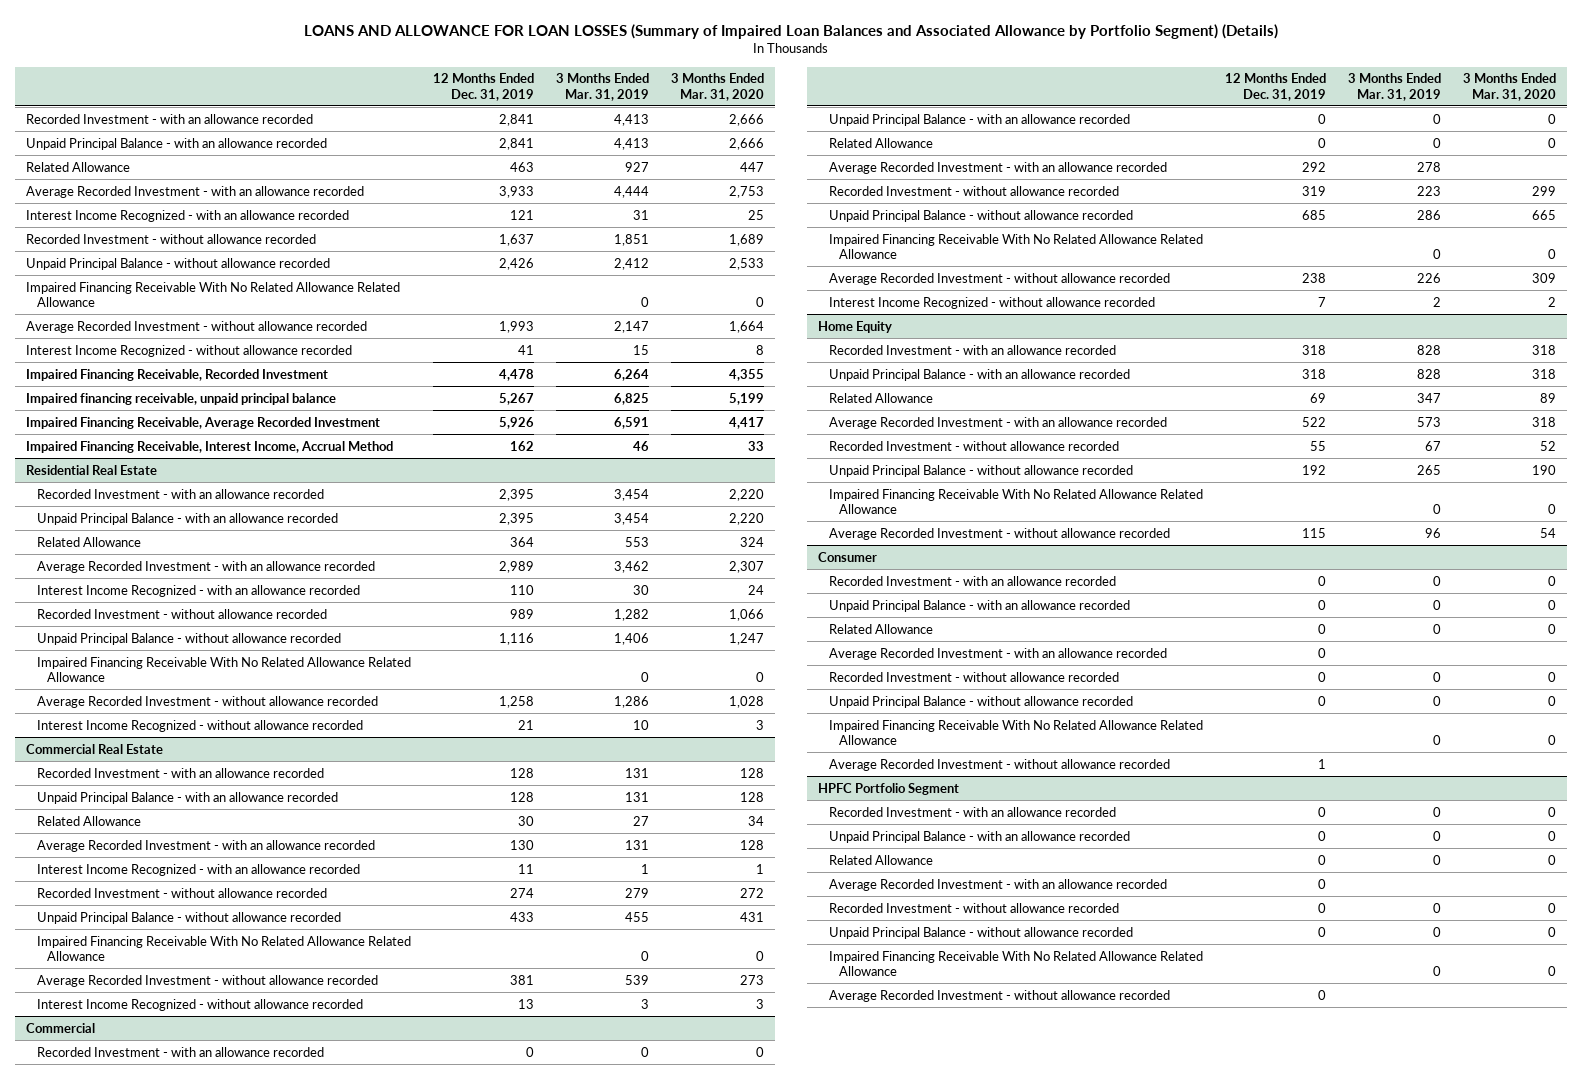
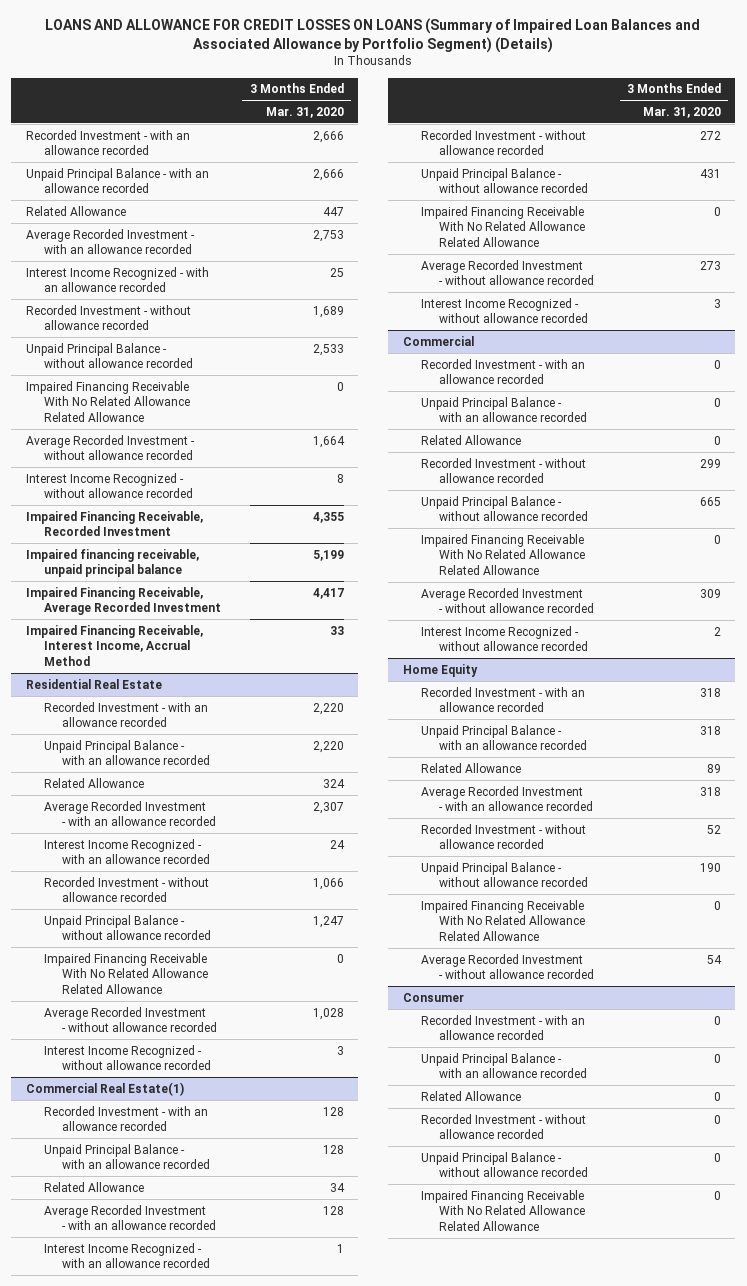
[304,23,1279,39] LOANS AND ALLOWANCE FOR LOAN LOSSES (Summary of Impaired Loan Balances and Associated Allowance by Portfolio Segment) (Details) -> [45,18,701,53] LOANS AND ALLOWANCE FOR CREDIT LOSSES ON LOANS (Summary of Impaired Loan Balances and Associated Allowance by Portfolio Segment) (Details)
[432,73,534,101] 12 Months Ended Dec. 31, 2019 -> none
[555,73,649,101] 3 Months Ended Mar. 31, 2019 -> none
[26,743,164,754] Commercial Real Estate -> [25,1081,184,1096] Commercial Real Estate(1)
[828,161,1167,174] Average Recorded Investment - with an allowance recorded -> none
[828,647,1167,660] Average Recorded Investment - with an allowance recorded -> none
[828,758,1170,771] Average Recorded Investment - without allowance recorded -> none
[818,782,960,795] HPFC Portfolio Segment -> none
[828,806,1116,817] Recorded Investment - with an allowance recorded -> none
[828,830,1130,843] Unpaid Principal Balance - with an allowance recorded -> none
[828,854,933,865] Related Allowance -> none
[828,878,1167,891] Average Recorded Investment - with an allowance recorded -> none
[828,902,1119,913] Recorded Investment - without allowance recorded -> none
[828,926,1133,939] Unpaid Principal Balance - without allowance recorded -> none
[828,950,1203,977] Impaired Financing Receivable With No Related Allowance Related Allowance -> none
[828,989,1170,1002] Average Recorded Investment - without allowance recorded -> none

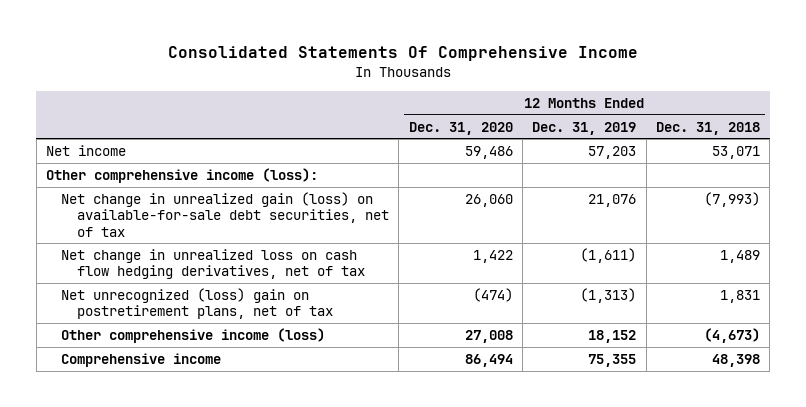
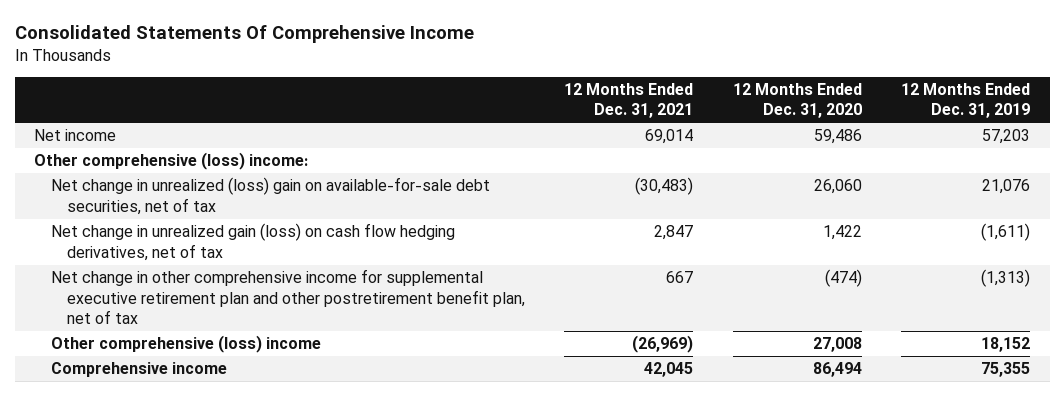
[656,121,761,135] Dec. 31, 2018 -> none
none -> [564,83,694,119] 12 Months Ended Dec. 31, 2021
[46,167,319,183] Other comprehensive income (loss): -> [34,152,309,171] Other comprehensive (loss) income:
[61,191,389,237] Net change in unrealized gain (loss) on available-for-sale debt securities, net of tax -> [50,177,490,215] Net change in unrealized (loss) gain on available-for-sale debt securities, net of tax
[61,248,365,280] Net change in unrealized loss on cash flow hedging derivatives, net of tax -> [50,223,455,261] Net change in unrealized gain (loss) on cash flow hedging derivatives, net of tax
[61,287,333,320] Net unrecognized (loss) gain on postretirement plans, net of tax -> [50,269,526,324] Net change in other comprehensive income for supplemental executive retirement plan and other postretirement benefit plan, net of tax
[61,327,326,343] Other comprehensive income (loss) -> [50,335,321,354] Other comprehensive (loss) income

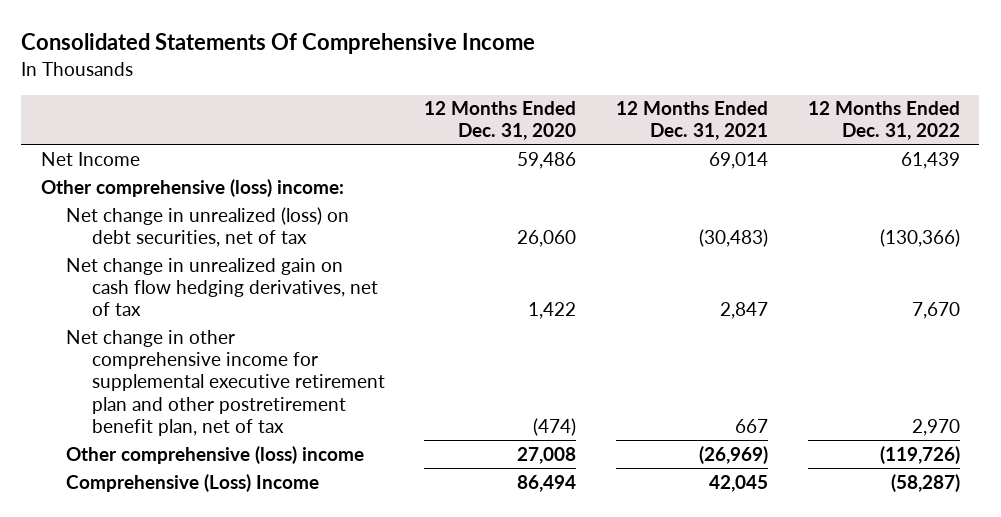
[900,83,1030,119] 12 Months Ended Dec. 31, 2019 -> none
none -> [807,101,960,141] 12 Months Ended Dec. 31, 2022
[34,129,117,142] Net income -> [41,151,141,166] Net Income
[50,177,490,215] Net change in unrealized (loss) gain on available-for-sale debt securities, net of tax -> [66,206,350,247] Net change in unrealized (loss) on debt securities, net of tax
[50,223,455,261] Net change in unrealized gain (loss) on cash flow hedging derivatives, net of tax -> [66,257,378,317] Net change in unrealized gain on cash flow hedging derivatives, net of tax
[50,362,227,378] Comprehensive income -> [66,473,320,492] Comprehensive (Loss) Income

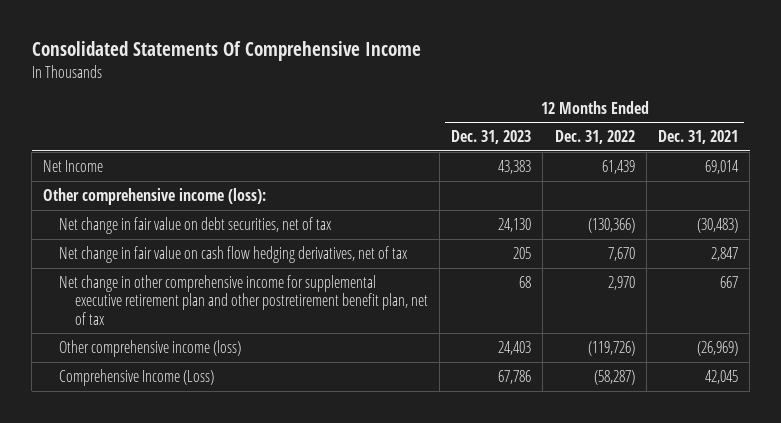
[424,101,577,141] 12 Months Ended Dec. 31, 2020 -> none
none -> [451,130,532,145] Dec. 31, 2023
[41,178,345,197] Other comprehensive (loss) income: -> [43,187,267,205] Other comprehensive income (loss):
[66,206,350,247] Net change in unrealized (loss) on debt securities, net of tax -> [58,216,332,234] Net change in fair value on debt securities, net of tax
[66,257,378,317] Net change in unrealized gain on cash flow hedging derivatives, net of tax -> [58,245,408,263] Net change in fair value on cash flow hedging derivatives, net of tax
[66,445,365,464] Other comprehensive (loss) income -> [58,339,241,357] Other comprehensive income (loss)
[66,473,320,492] Comprehensive (Loss) Income -> [58,368,214,386] Comprehensive Income (Loss)

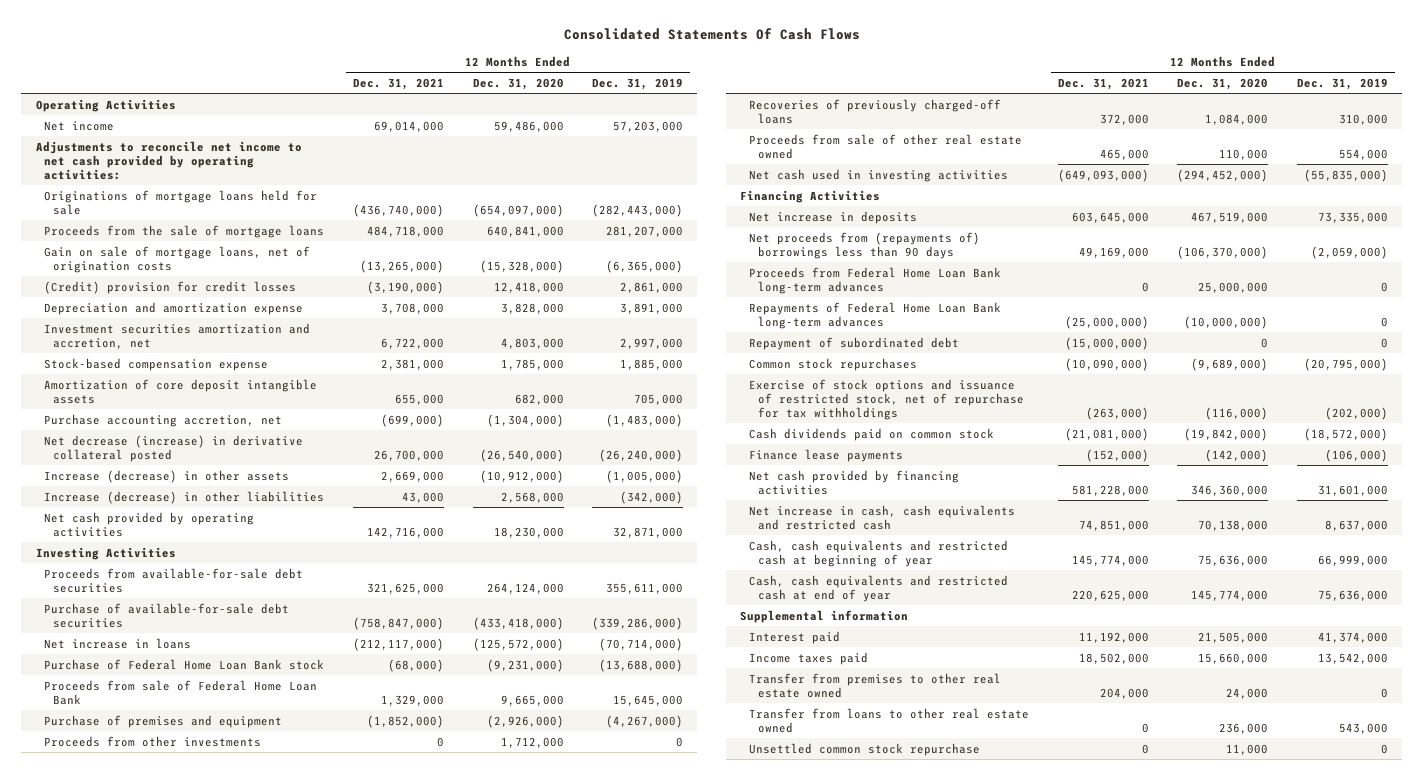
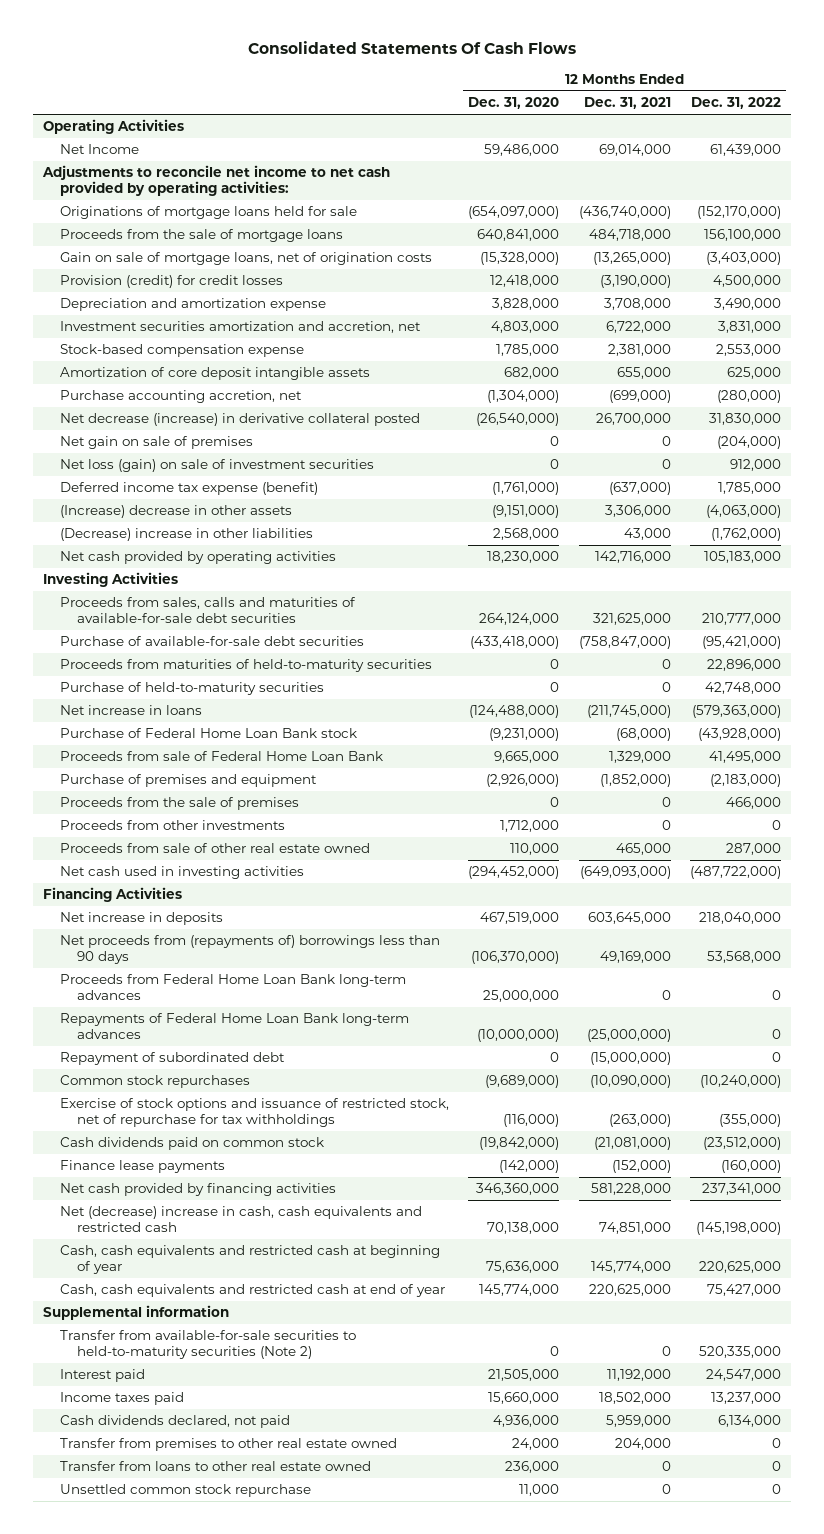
[592,77,684,90] Dec. 31, 2019 -> none
none -> [691,97,782,110] Dec. 31, 2022
[44,120,115,131] Net income -> [59,144,139,155] Net Income
[44,280,297,294] (Credit) provision for credit losses -> [59,275,283,289] Provision (credit) for credit losses
none -> [59,436,253,450] Net gain on sale of premises
none -> [59,459,374,473] Net loss (gain) on sale of investment securities
none -> [59,482,318,496] Deferred income tax expense (benefit)
[44,469,290,483] Increase (decrease) in other assets -> [59,505,292,519] (Increase) decrease in other assets
[381,470,445,482] 2,669,000 -> [604,505,671,518] 3,306,000
[479,469,564,483] (10,912,000) -> [492,505,560,519] (9,151,000)
[44,490,325,504] Increase (decrease) in other liabilities -> [59,528,313,542] (Decrease) increase in other liabilities
[44,567,304,593] Proceeds from available-for-sale debt securities -> [59,597,356,624] Proceeds from sales, calls and maturities of available-for-sale debt securities
none -> [59,659,432,673] Proceeds from maturities of held-to-maturity securities
none -> [59,682,324,696] Purchase of held-to-maturity securities
[353,637,445,651] (212,117,000) -> [586,705,671,719] (211,745,000)
[472,637,564,651] (125,572,000) -> [469,705,560,719] (124,488,000)
none -> [59,797,299,811] Proceeds from the sale of premises
[749,98,1002,124] Recoveries of previously charged-off loans -> none
[749,504,1016,530] Net increase in cash, cash equivalents and restricted cash -> [59,1206,422,1233] Net (decrease) increase in cash, cash equivalents and restricted cash
none -> [59,1330,356,1360] Transfer from available-for-sale securities to held-to-maturity securities (Note 2)
none -> [59,1415,290,1429] Cash dividends declared, not paid

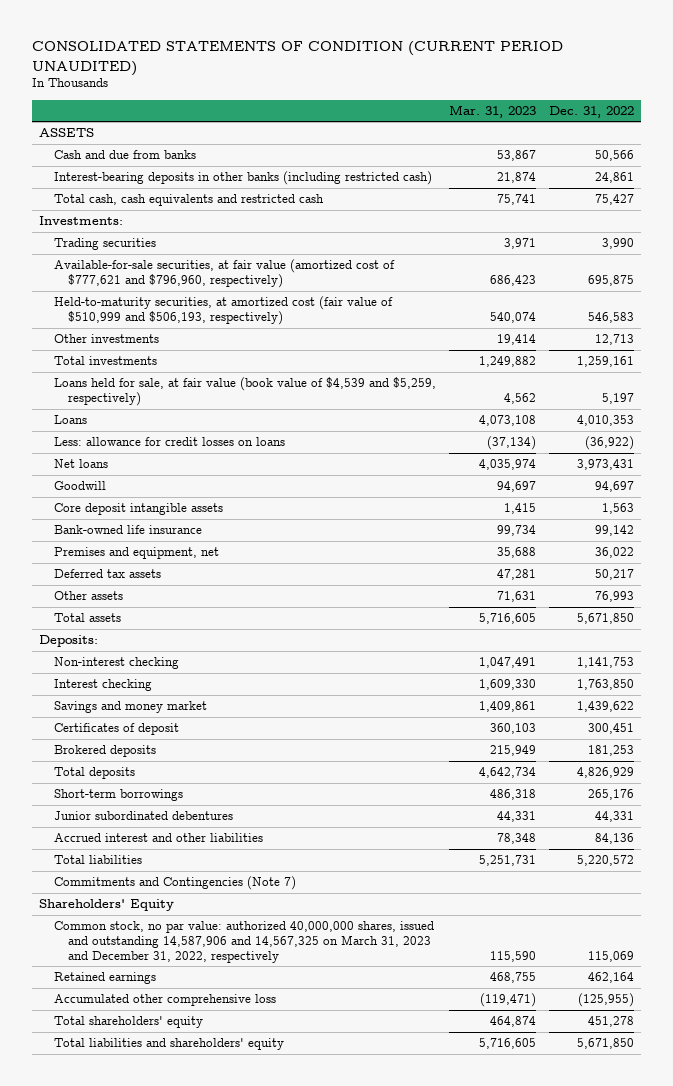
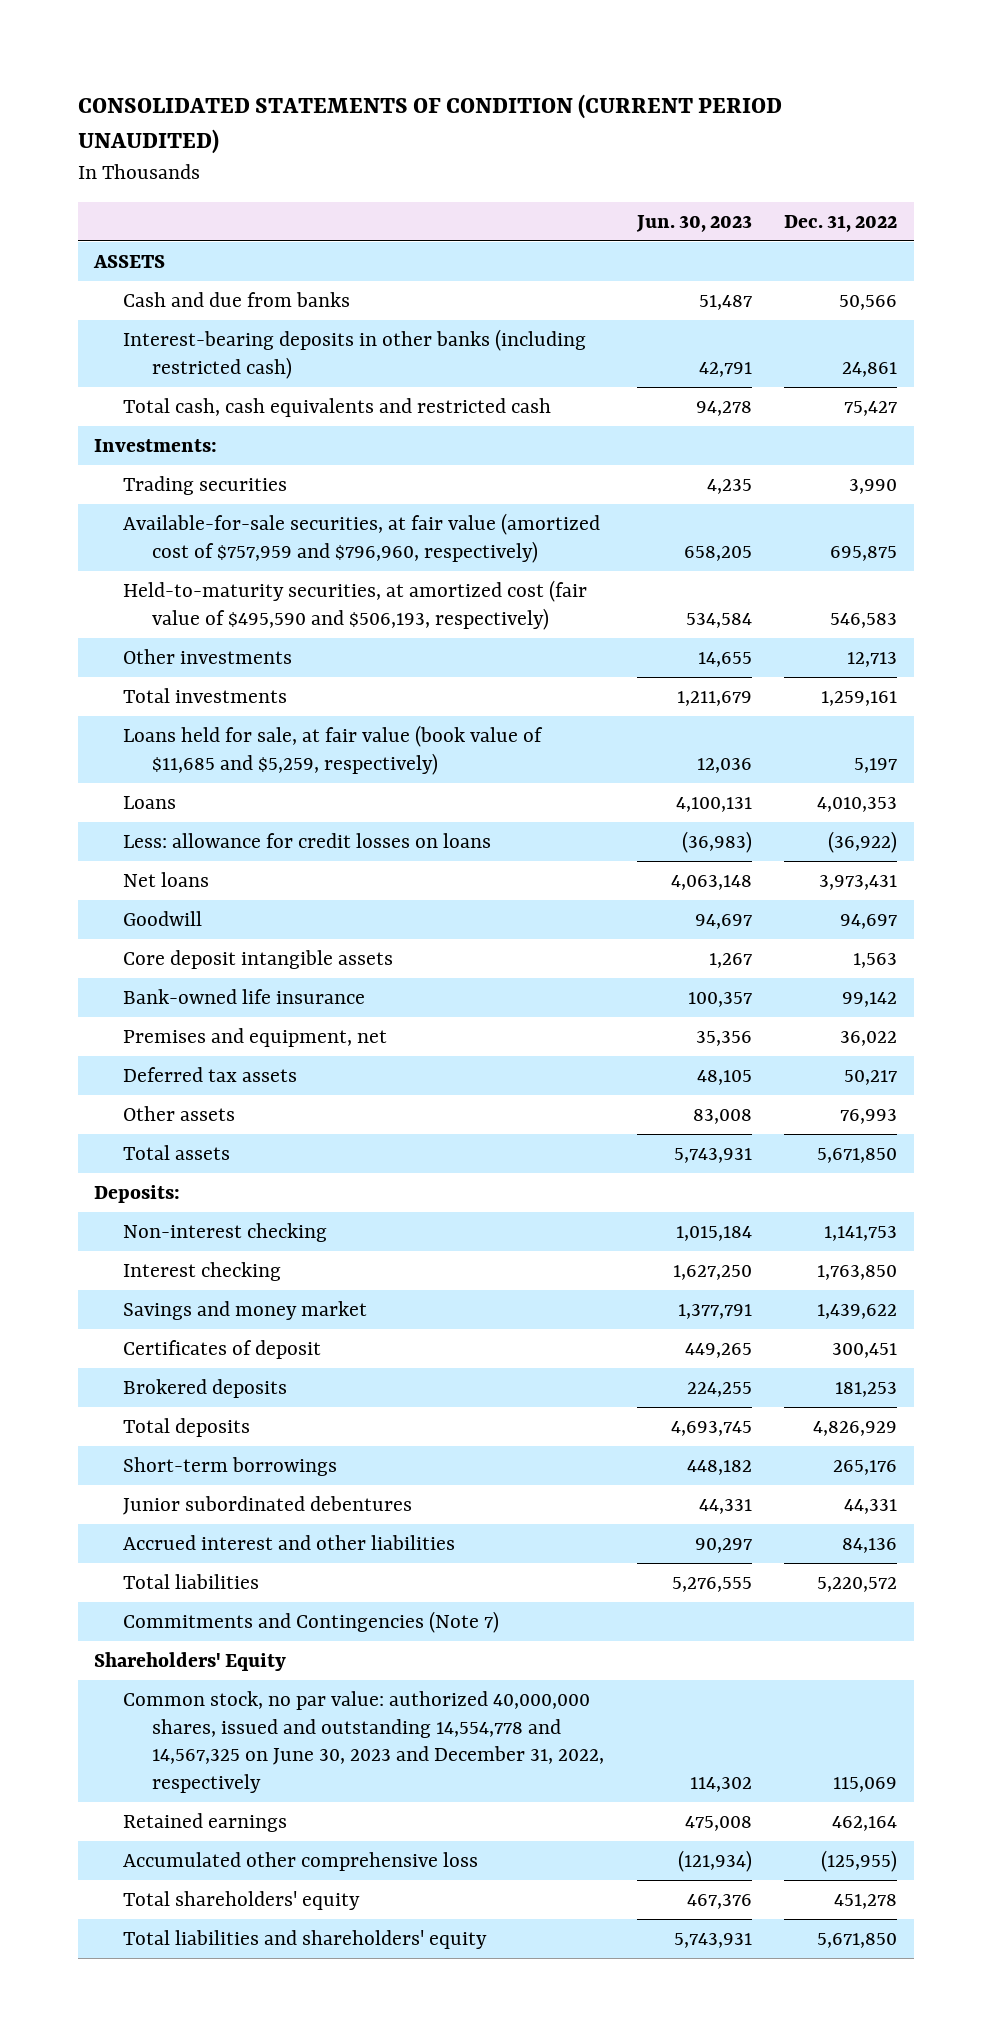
[448,104,536,118] Mar. 31, 2023 -> none
none -> [635,214,752,232] Jun. 30, 2023
[53,259,395,288] Available-for-sale securities, at fair value (amortized cost of $777,621 and $796,960, respectively) -> [123,513,601,563] Available-for-sale securities, at fair value (amortized cost of $757,959 and $796,960, respectively)
[53,296,393,325] Held-to-maturity securities, at amortized cost (fair value of $510,999 and $506,193, respectively) -> [123,580,588,630] Held-to-maturity securities, at amortized cost (fair value of $495,590 and $506,193, respectively)
[53,377,436,406] Loans held for sale, at fair value (book value of $4,539 and $5,259, respectively) -> [123,725,544,775] Loans held for sale, at fair value (book value of $11,685 and $5,259, respectively)
[53,921,434,963] Common stock, no par value: authorized 40,000,000 shares, issued and outstanding 14,587,906 and 14,567,325 on March 31, 2023 and December 31, 2022, respectively -> [123,1691,604,1793] Common stock, no par value: authorized 40,000,000 shares, issued and outstanding 14,554,778 and 14,567,325 on June 30, 2023 and December 31, 2022, respectively

